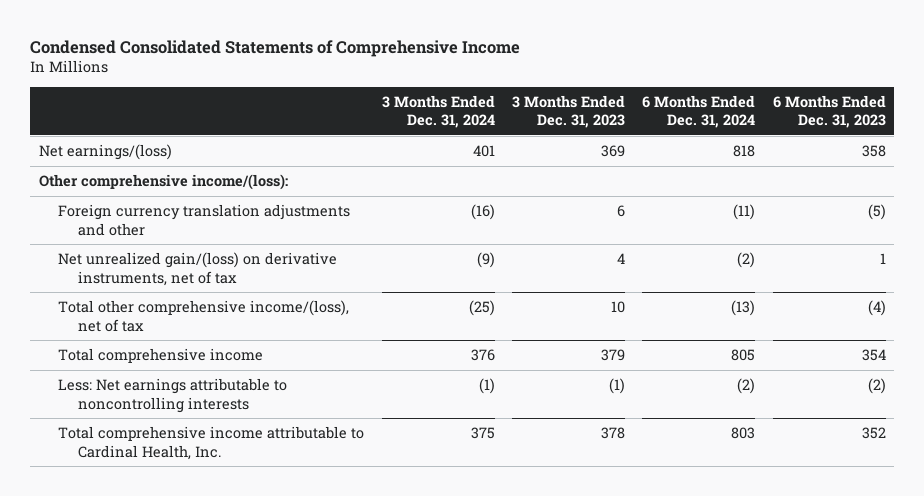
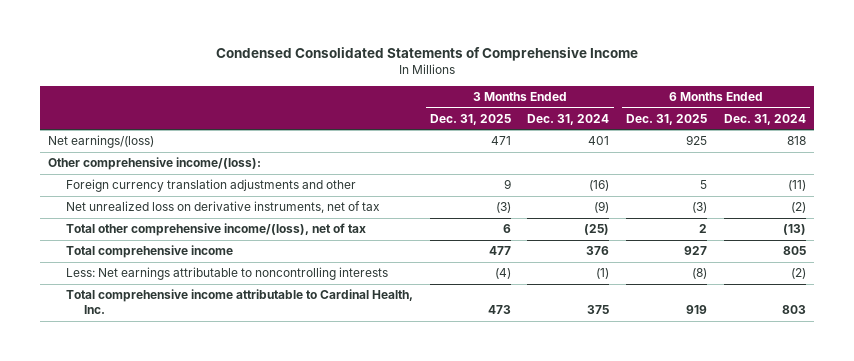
[511,94,625,129] 3 Months Ended Dec. 31, 2023 -> none
[772,94,886,129] 6 Months Ended Dec. 31, 2023 -> none
none -> [429,113,511,125] Dec. 31, 2025
none -> [626,113,708,125] Dec. 31, 2025
[58,251,338,286] Net unrealized gain/(loss) on derivative instruments, net of tax -> [66,201,381,214] Net unrealized loss on derivative instruments, net of tax

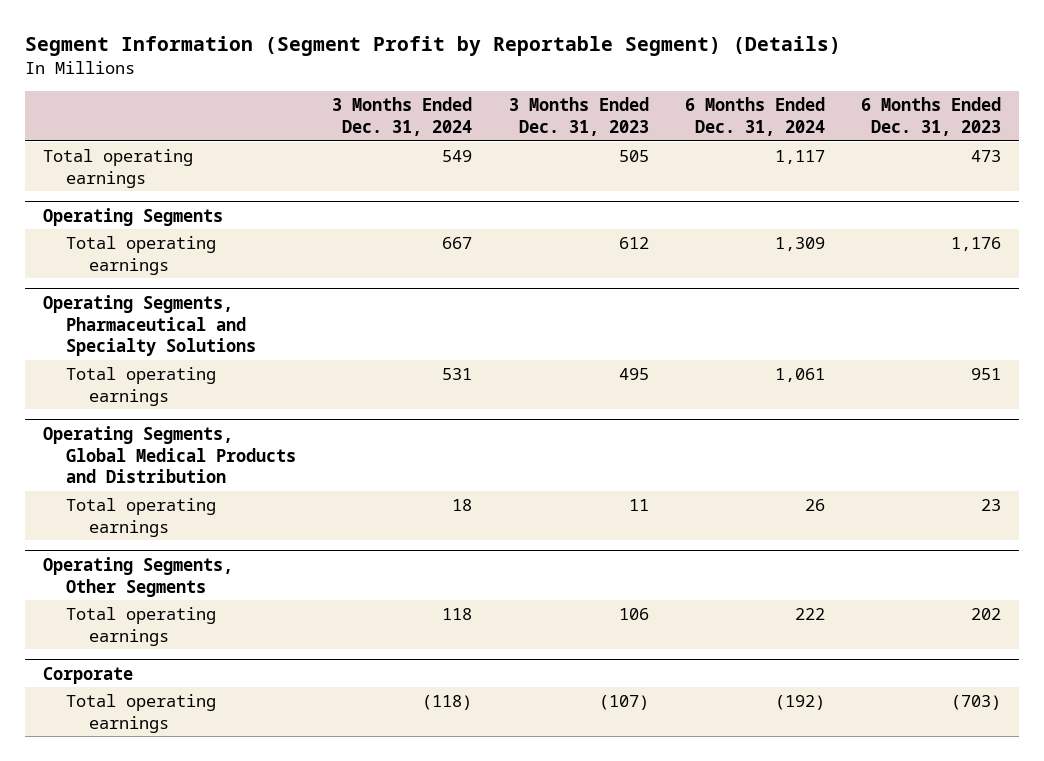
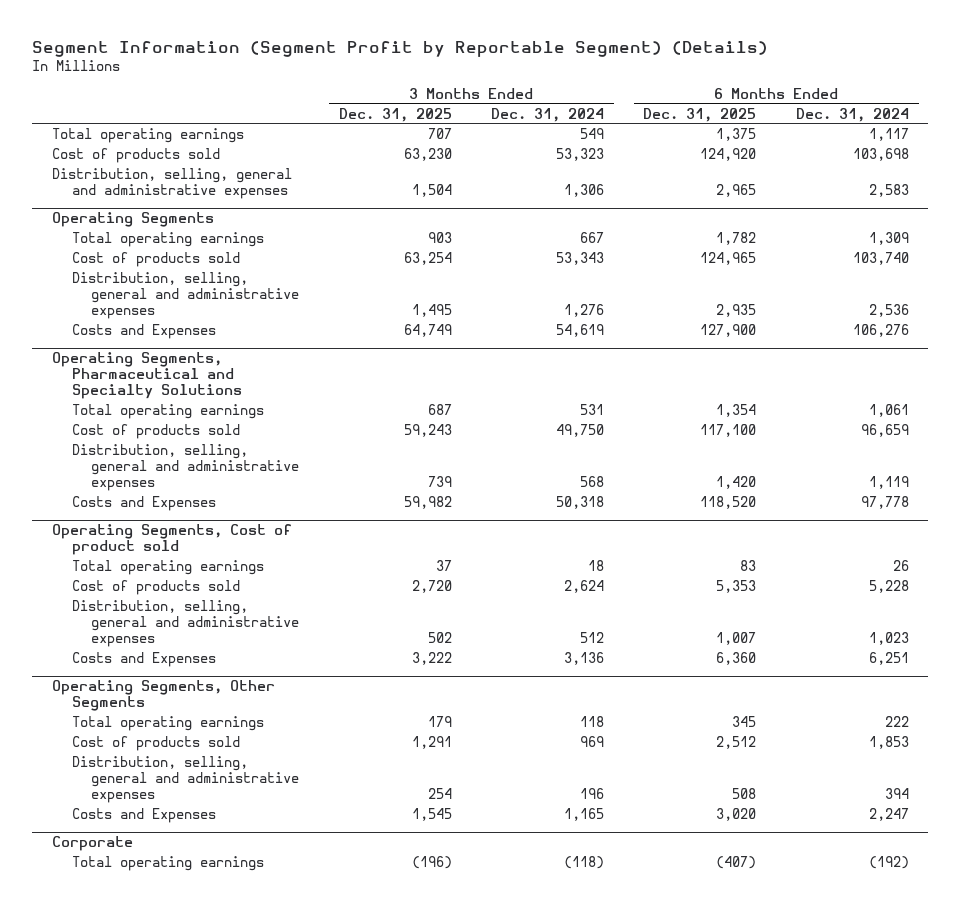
[508,97,649,136] 3 Months Ended Dec. 31, 2023 -> none
[860,97,1001,136] 6 Months Ended Dec. 31, 2023 -> none
none -> [338,107,452,122] Dec. 31, 2025
none -> [643,107,757,122] Dec. 31, 2025
none -> [52,147,221,163] Cost of products sold
none -> [52,167,293,199] Distribution, selling, general and administrative expenses
none -> [71,251,240,267] Cost of products sold
none -> [71,271,300,320] Distribution, selling, general and administrative expenses
none -> [71,323,216,339] Costs and Expenses
[43,425,297,484] Operating Segments, Global Medical Products and Distribution -> none
none -> [71,423,240,439] Cost of products sold
none -> [71,443,300,492] Distribution, selling, general and administrative expenses
none -> [71,495,216,511] Costs and Expenses
none -> [52,523,293,555] Operating Segments, Cost of product sold
none -> [71,579,240,595] Cost of products sold
none -> [71,599,300,648] Distribution, selling, general and administrative expenses
none -> [71,651,216,667] Costs and Expenses
none -> [71,735,240,751] Cost of products sold
none -> [71,755,300,804] Distribution, selling, general and administrative expenses
none -> [71,807,216,823] Costs and Expenses

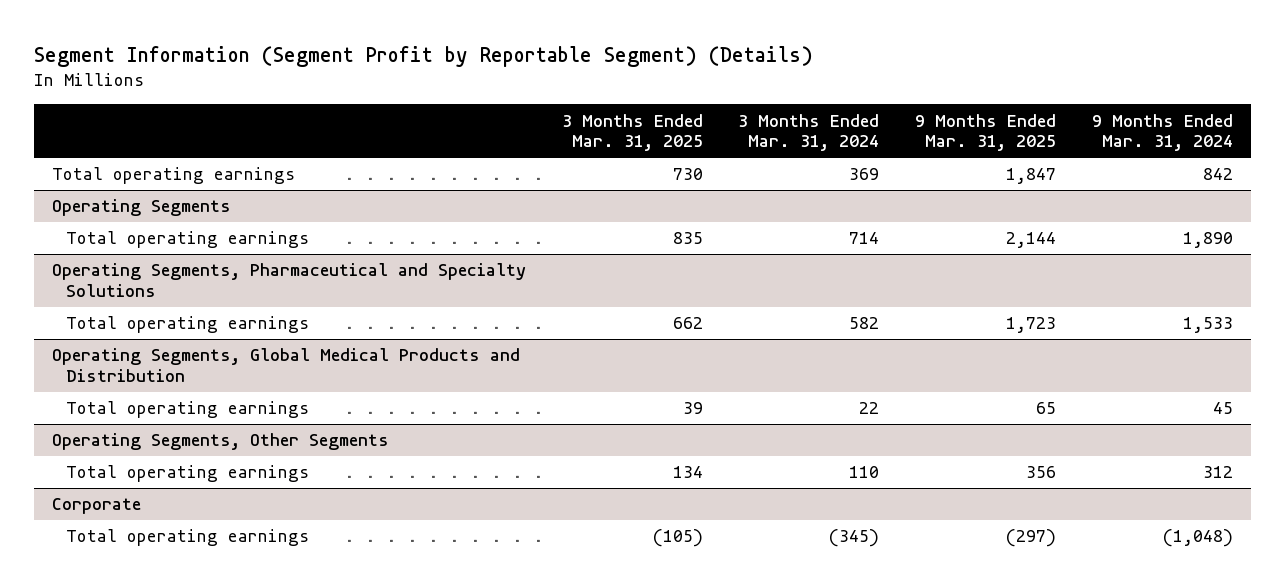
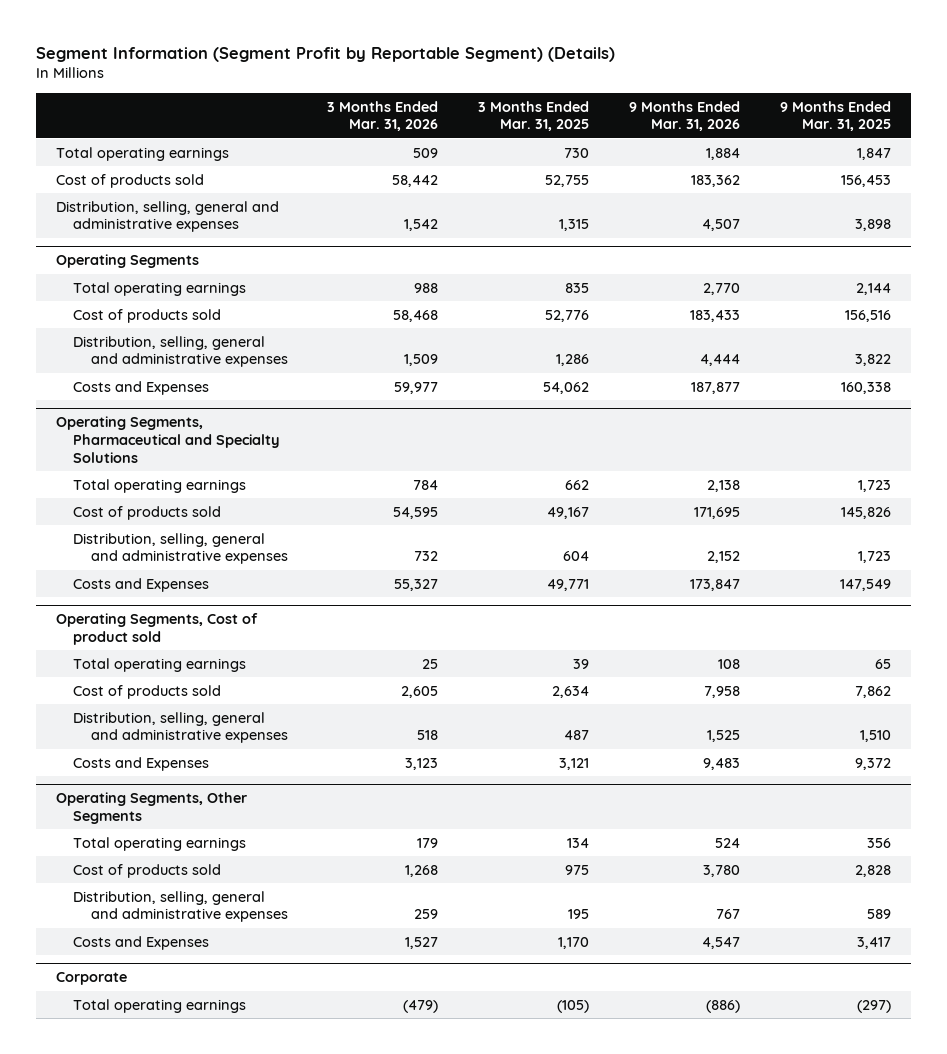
[738,113,880,152] 3 Months Ended Mar. 31, 2024 -> none
[1091,113,1233,152] 9 Months Ended Mar. 31, 2024 -> none
none -> [327,100,439,132] 3 Months Ended Mar. 31, 2026
none -> [628,100,740,132] 9 Months Ended Mar. 31, 2026
none -> [56,173,205,188] Cost of products sold
none -> [56,200,280,233] Distribution, selling, general and administrative expenses
none -> [73,308,222,323] Cost of products sold
none -> [73,335,288,368] Distribution, selling, general and administrative expenses
none -> [73,380,210,395] Costs and Expenses
[52,348,521,383] Operating Segments, Global Medical Products and Distribution -> none
none -> [73,505,222,520] Cost of products sold
none -> [73,532,288,565] Distribution, selling, general and administrative expenses
none -> [73,577,210,592] Costs and Expenses
none -> [56,613,259,646] Operating Segments, Cost of product sold
none -> [73,684,222,699] Cost of products sold
none -> [73,711,288,744] Distribution, selling, general and administrative expenses
none -> [73,756,210,771] Costs and Expenses
none -> [73,863,222,878] Cost of products sold
none -> [73,890,288,923] Distribution, selling, general and administrative expenses
none -> [73,935,210,950] Costs and Expenses

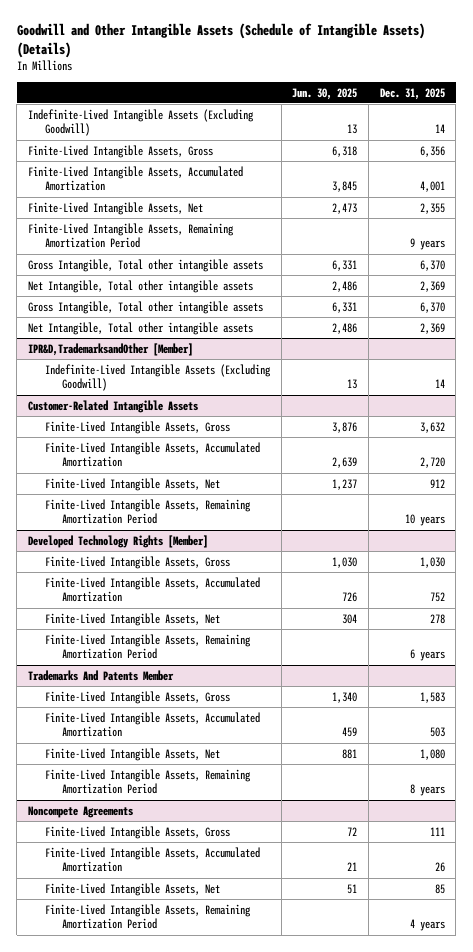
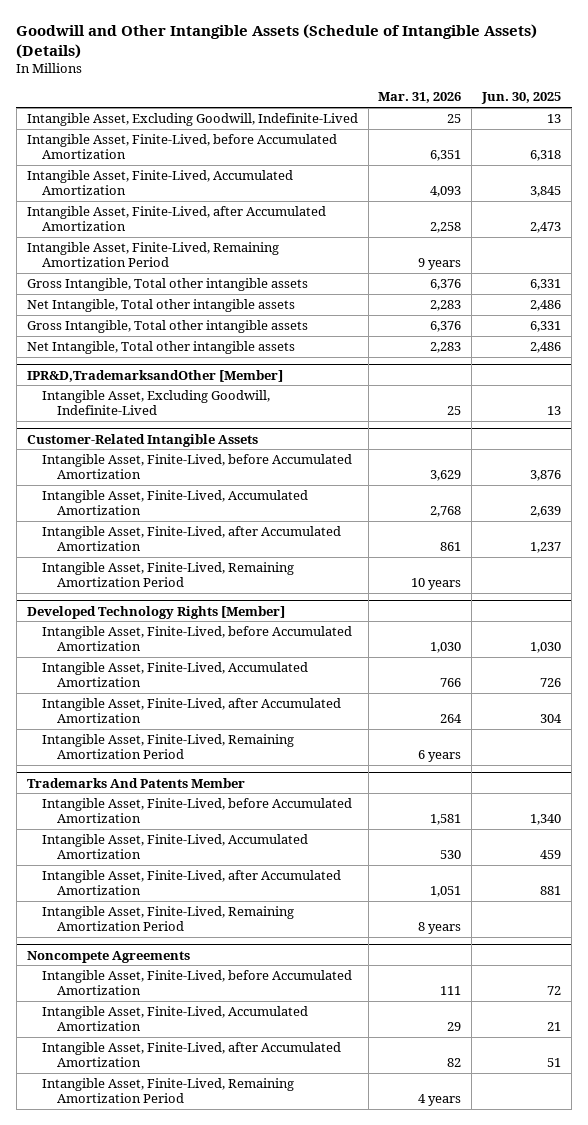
[379,87,445,100] Dec. 31, 2025 -> none
none -> [378,92,462,104] Mar. 31, 2026
[27,108,254,137] Indefinite-Lived Intangible Assets (Excluding Goodwill) -> [26,113,358,127] Intangible Asset, Excluding Goodwill, Indefinite-Lived
[27,144,213,158] Finite-Lived Intangible Assets, Gross -> [26,134,337,159] Intangible Asset, Finite-Lived, before Accumulated Amortization
[27,165,243,192] Finite-Lived Intangible Assets, Accumulated Amortization -> [26,170,293,195] Intangible Asset, Finite-Lived, Accumulated Amortization
[27,201,203,215] Finite-Lived Intangible Assets, Net -> [26,206,326,231] Intangible Asset, Finite-Lived, after Accumulated Amortization
[27,222,234,249] Finite-Lived Intangible Assets, Remaining Amortization Period -> [26,242,279,267] Intangible Asset, Finite-Lived, Remaining Amortization Period
[44,363,271,392] Indefinite-Lived Intangible Assets (Excluding Goodwill) -> [41,390,270,415] Intangible Asset, Excluding Goodwill, Indefinite-Lived
[44,420,230,434] Finite-Lived Intangible Assets, Gross -> [41,454,352,479] Intangible Asset, Finite-Lived, before Accumulated Amortization
[44,441,260,468] Finite-Lived Intangible Assets, Accumulated Amortization -> [41,490,308,515] Intangible Asset, Finite-Lived, Accumulated Amortization
[44,477,220,491] Finite-Lived Intangible Assets, Net -> [41,526,341,551] Intangible Asset, Finite-Lived, after Accumulated Amortization
[44,498,251,525] Finite-Lived Intangible Assets, Remaining Amortization Period -> [41,562,294,587] Intangible Asset, Finite-Lived, Remaining Amortization Period
[44,555,230,569] Finite-Lived Intangible Assets, Gross -> [41,626,352,651] Intangible Asset, Finite-Lived, before Accumulated Amortization
[44,576,260,603] Finite-Lived Intangible Assets, Accumulated Amortization -> [41,662,308,687] Intangible Asset, Finite-Lived, Accumulated Amortization
[44,612,220,626] Finite-Lived Intangible Assets, Net -> [41,698,341,723] Intangible Asset, Finite-Lived, after Accumulated Amortization
[44,633,251,660] Finite-Lived Intangible Assets, Remaining Amortization Period -> [41,734,294,759] Intangible Asset, Finite-Lived, Remaining Amortization Period
[44,690,230,704] Finite-Lived Intangible Assets, Gross -> [41,798,352,823] Intangible Asset, Finite-Lived, before Accumulated Amortization
[44,711,260,738] Finite-Lived Intangible Assets, Accumulated Amortization -> [41,834,308,859] Intangible Asset, Finite-Lived, Accumulated Amortization
[44,747,220,761] Finite-Lived Intangible Assets, Net -> [41,870,341,895] Intangible Asset, Finite-Lived, after Accumulated Amortization
[44,768,251,795] Finite-Lived Intangible Assets, Remaining Amortization Period -> [41,906,294,931] Intangible Asset, Finite-Lived, Remaining Amortization Period
[44,825,230,839] Finite-Lived Intangible Assets, Gross -> [41,970,352,995] Intangible Asset, Finite-Lived, before Accumulated Amortization
[44,846,260,873] Finite-Lived Intangible Assets, Accumulated Amortization -> [41,1006,308,1031] Intangible Asset, Finite-Lived, Accumulated Amortization
[44,882,220,896] Finite-Lived Intangible Assets, Net -> [41,1042,341,1067] Intangible Asset, Finite-Lived, after Accumulated Amortization
[44,903,251,930] Finite-Lived Intangible Assets, Remaining Amortization Period -> [41,1078,294,1103] Intangible Asset, Finite-Lived, Remaining Amortization Period

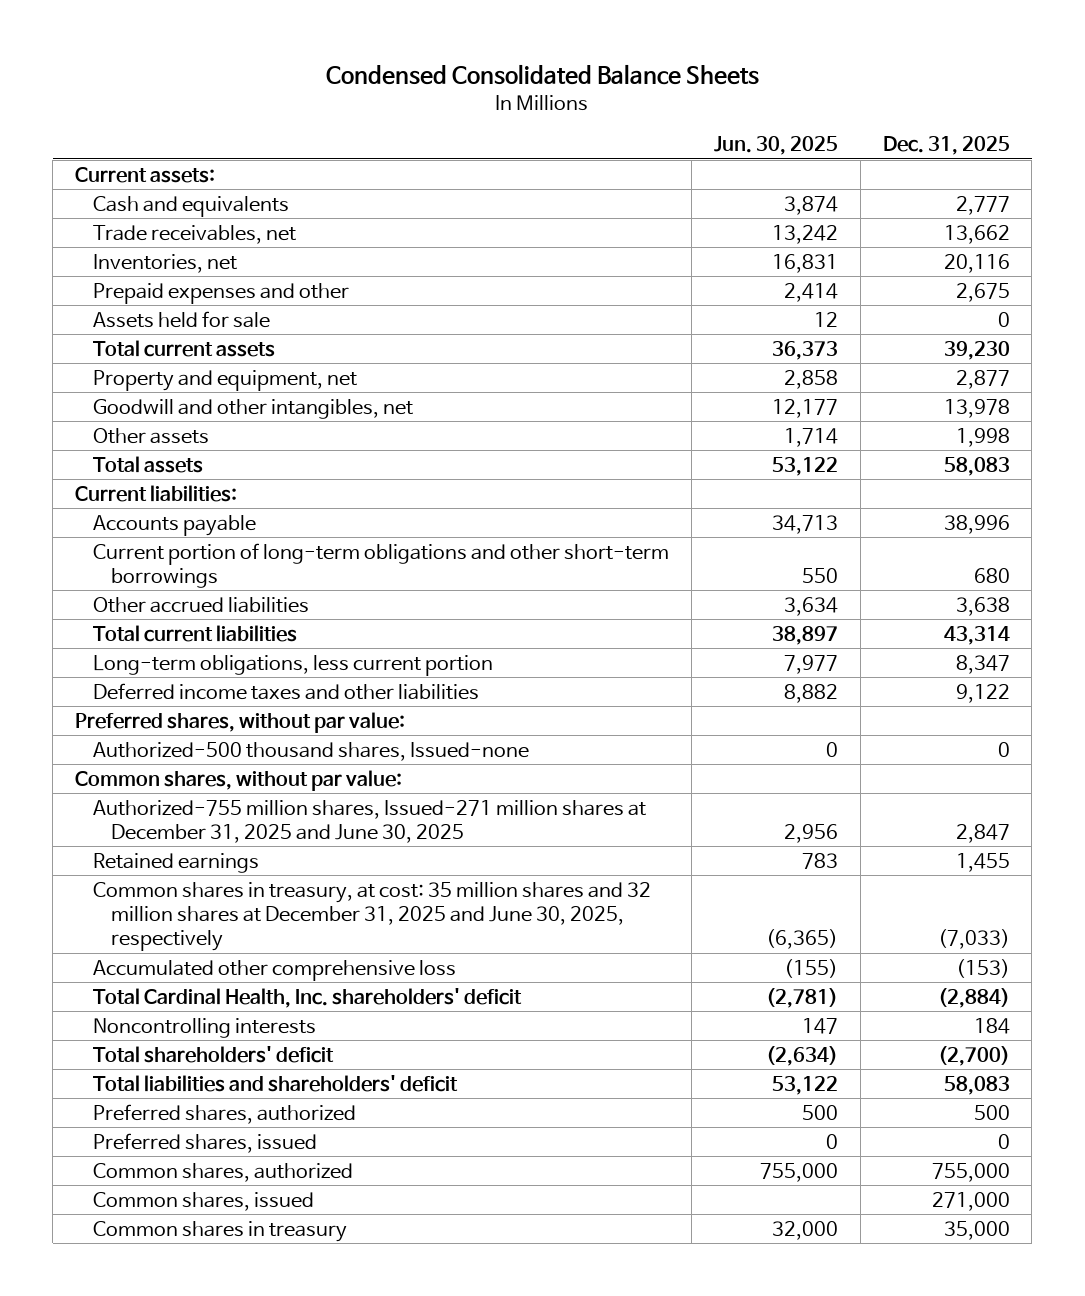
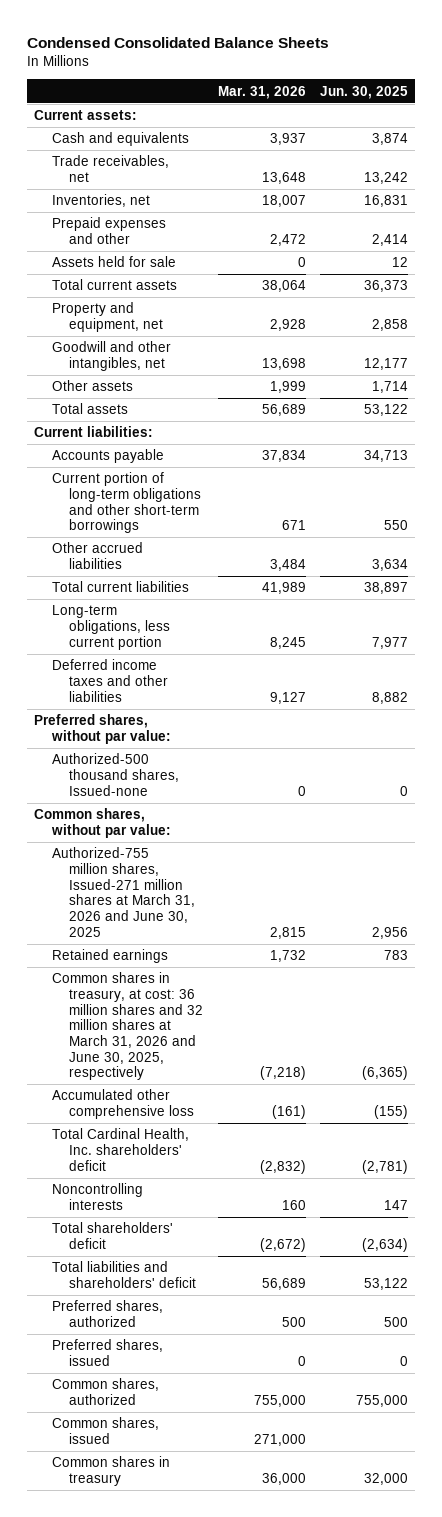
[882,136,1010,156] Dec. 31, 2025 -> none
none -> [217,85,306,99] Mar. 31, 2026
[93,799,647,843] Authorized-755 million shares, Issued-271 million shares at December 31, 2025 and June 30, 2025 -> [51,847,196,937] Authorized-755 million shares, Issued-271 million shares at March 31, 2026 and June 30, 2025
[93,881,652,951] Common shares in treasury, at cost: 35 million shares and 32 million shares at December 31, 2025 and June 30, 2025, respectively -> [51,972,204,1081] Common shares in treasury, at cost: 36 million shares and 32 million shares at March 31, 2026 and June 30, 2025, respectively

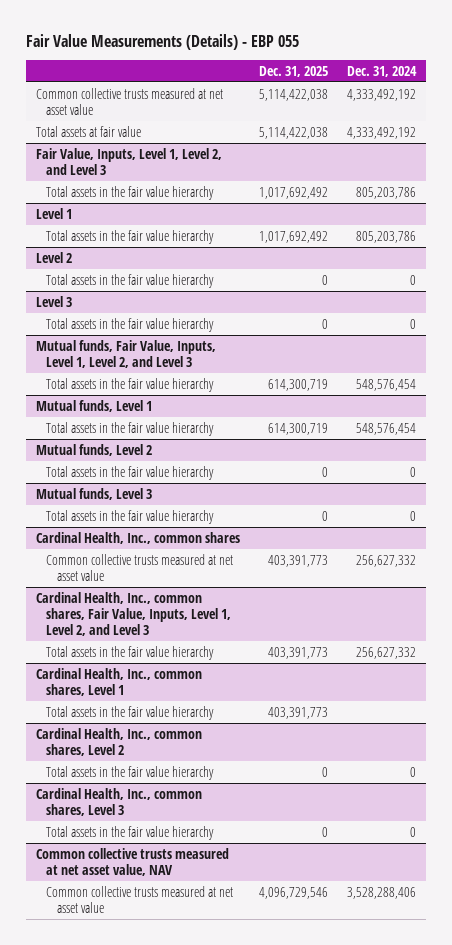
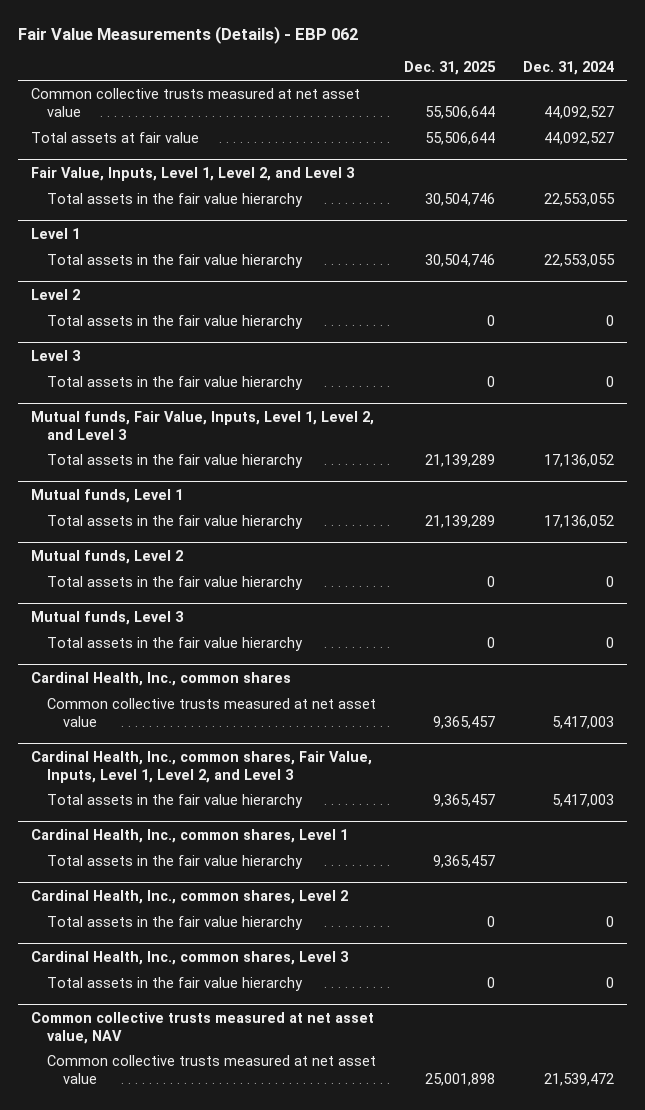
[25,33,299,50] Fair Value Measurements (Details) - EBP 055 -> [17,25,358,44] Fair Value Measurements (Details) - EBP 062
[258,88,328,101] 5,114,422,038 -> [425,105,496,119] 55,506,644
[347,88,417,101] 4,333,492,192 -> [543,105,614,119] 44,092,527
[258,126,328,139] 5,114,422,038 -> [425,131,496,145] 55,506,644
[347,126,417,139] 4,333,492,192 -> [543,131,614,145] 44,092,527
[258,186,328,199] 1,017,692,492 -> [425,192,496,206] 30,504,746
[356,186,417,199] 805,203,786 -> [543,192,615,206] 22,553,055
[258,230,328,243] 1,017,692,492 -> [425,253,496,267] 30,504,746
[356,230,417,243] 805,203,786 -> [543,253,615,267] 22,553,055
[267,378,328,391] 614,300,719 -> [425,453,496,467] 21,139,289
[356,378,417,391] 548,576,454 -> [543,453,614,467] 17,136,052
[267,422,328,435] 614,300,719 -> [425,514,496,528] 21,139,289
[356,422,417,435] 548,576,454 -> [543,514,614,528] 17,136,052
[267,554,328,567] 403,391,773 -> [433,715,496,729] 9,365,457
[356,554,417,567] 256,627,332 -> [551,715,614,729] 5,417,003
[267,646,328,659] 403,391,773 -> [433,793,496,807] 9,365,457
[356,646,417,659] 256,627,332 -> [551,793,614,807] 5,417,003
[267,706,328,719] 403,391,773 -> [433,854,496,868] 9,365,457
[258,886,328,899] 4,096,729,546 -> [425,1072,496,1086] 25,001,898
[347,886,417,899] 3,528,288,406 -> [543,1072,614,1086] 21,539,472

